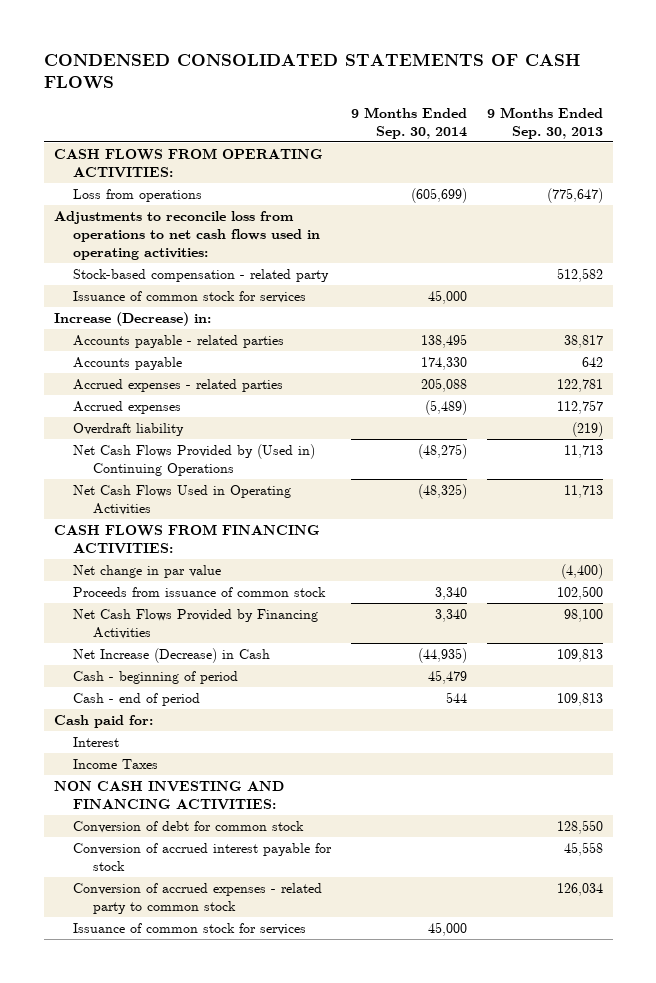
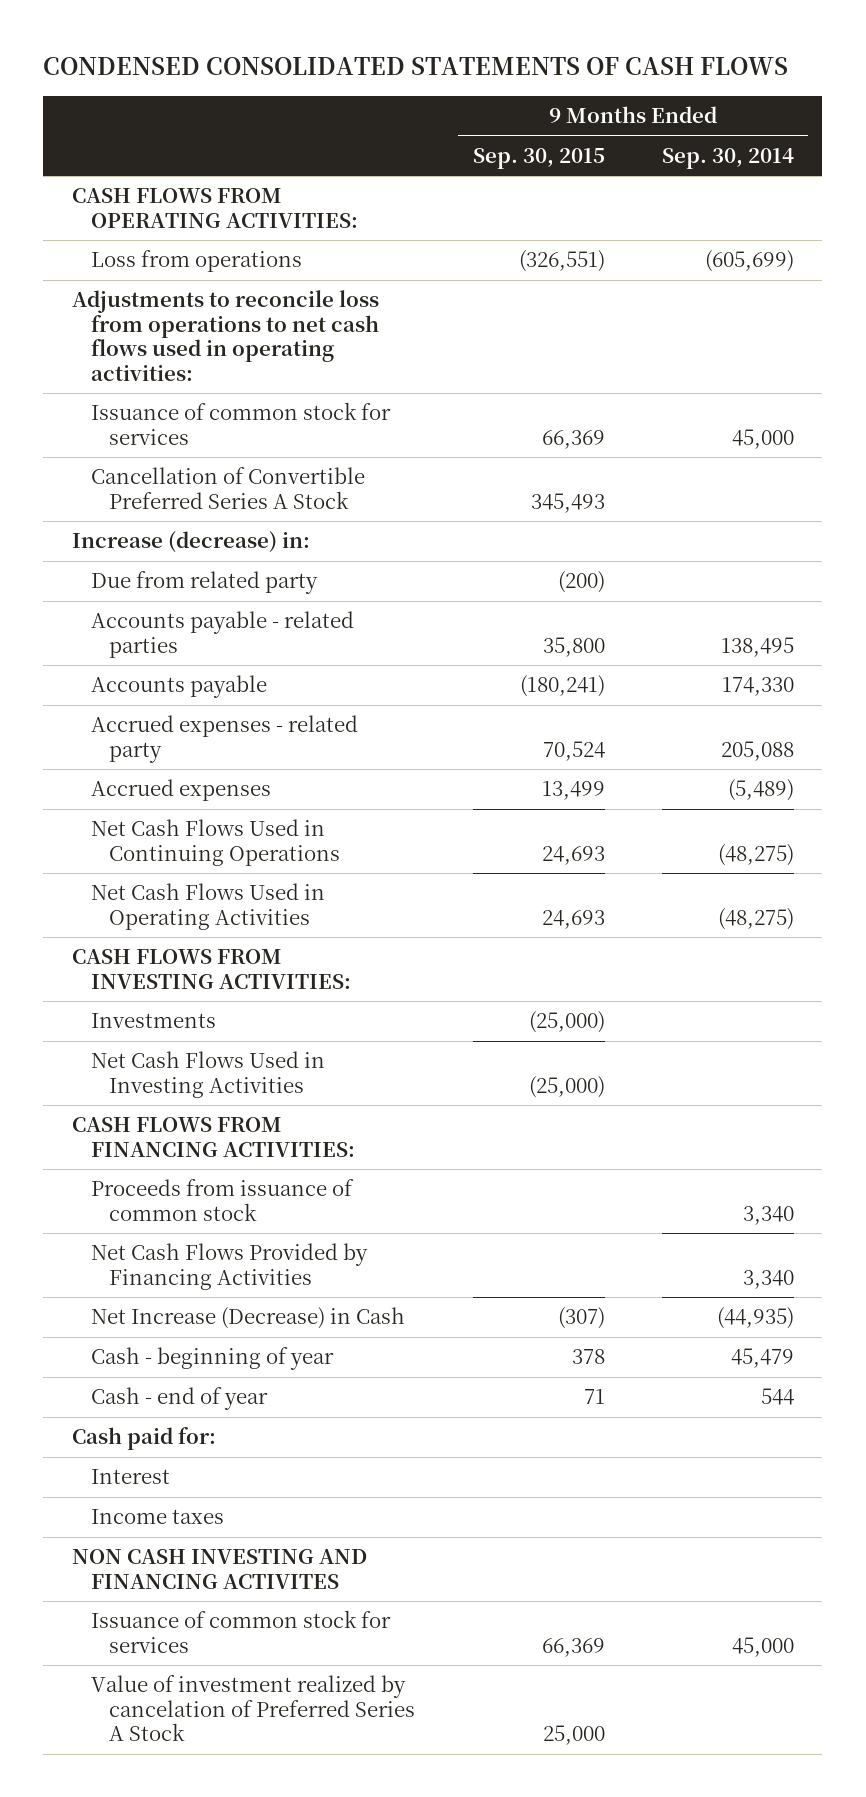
[486,106,603,139] 9 Months Ended Sep. 30, 2013 -> none
none -> [472,147,605,169] Sep. 30, 2015
[73,268,330,282] Stock-based compensation - related party -> none
none -> [90,467,365,509] Cancellation of Convertible Preferred Series A Stock
[53,311,211,326] Increase (Decrease) in: -> [71,531,310,554] Increase (decrease) in:
none -> [90,571,318,595] Due from related party
[73,378,284,392] Accrued expenses - related parties -> [90,715,358,763] Accrued expenses - related party
[73,422,185,436] Overdraft liability -> none
[73,443,316,477] Net Cash Flows Provided by (Used in) Continuing Operations -> [90,819,341,866] Net Cash Flows Used in Continuing Operations
[417,483,467,499] (48,325) -> [717,907,794,930] (48,275)
none -> [71,949,351,989] CASH FLOWS FROM INVESTING ACTIVITIES:
none -> [90,1013,216,1029] Investments
none -> [90,1051,325,1098] Net Cash Flows Used in Investing Activities
[73,564,222,578] Net change in par value -> none
[73,670,239,684] Cash - beginning of period -> [90,1347,334,1371] Cash - beginning of year
[73,692,201,706] Cash - end of period -> [90,1387,268,1411] Cash - end of year
[73,820,305,833] Conversion of debt for common stock -> none
[73,842,333,872] Conversion of accrued interest payable for stock -> none
[73,882,323,915] Conversion of accrued expenses - related party to common stock -> none
[73,758,159,769] Income Taxes -> [90,1509,224,1525] Income taxes
[53,780,284,811] NON CASH INVESTING AND FINANCING ACTIVITIES: -> [71,1549,367,1589] NON CASH INVESTING AND FINANCING ACTIVITES
none -> [90,1675,416,1742] Value of investment realized by cancelation of Preferred Series A Stock

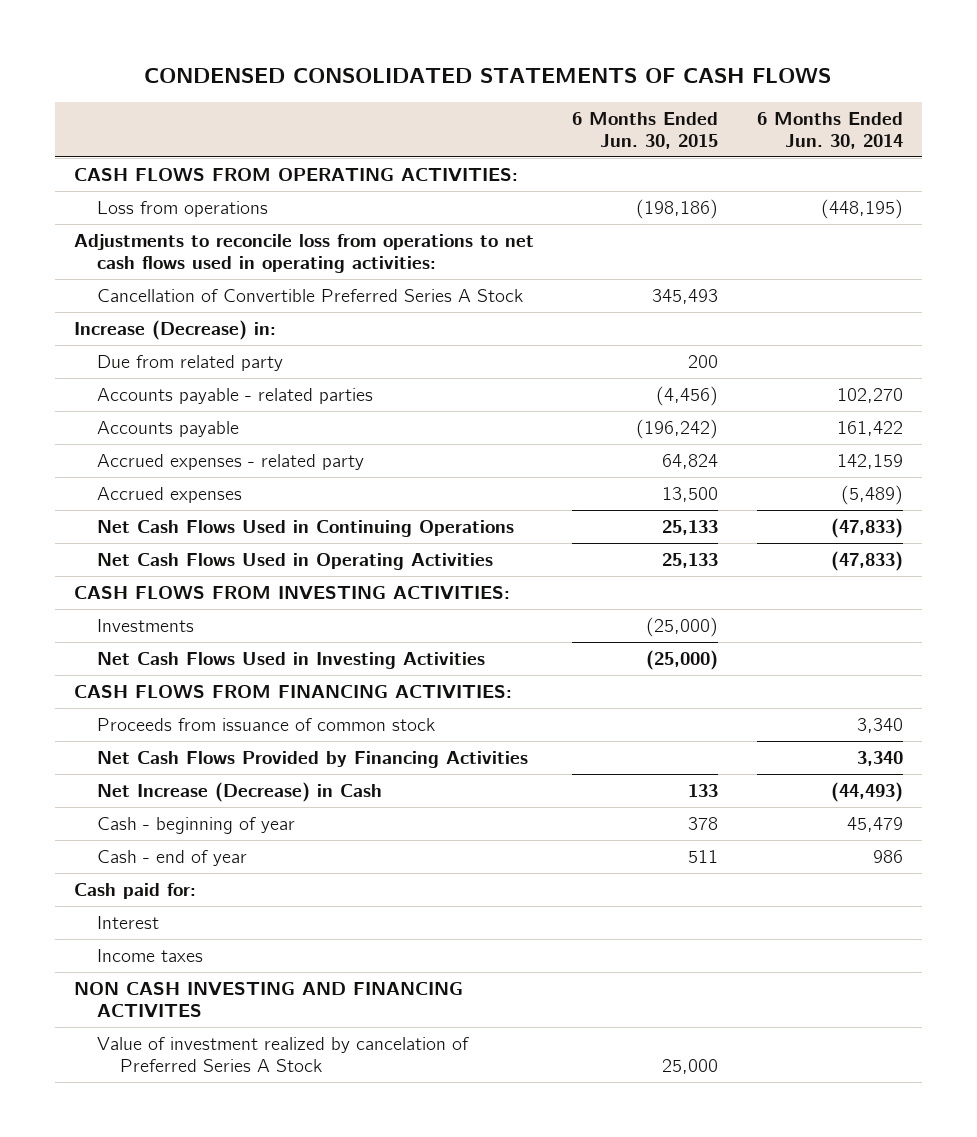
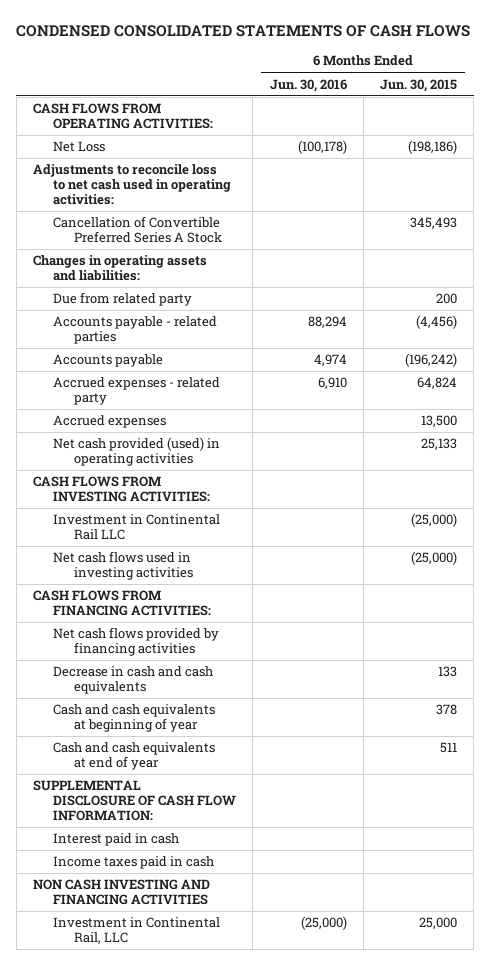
[757,111,904,149] 6 Months Ended Jun. 30, 2014 -> none
none -> [269,78,347,92] Jun. 30, 2016
[96,200,268,217] Loss from operations -> [53,141,106,153] Net Loss
[73,233,534,273] Adjustments to reconcile loss from operations to net cash flows used in operating activities: -> [32,164,232,206] Adjustments to reconcile loss to net cash used in operating activities:
[73,319,276,340] Increase (Decrease) in: -> [32,255,207,282] Changes in operating assets and liabilities:
[96,552,493,570] Net Cash Flows Used in Operating Activities -> none
[96,519,514,537] Net Cash Flows Used in Continuing Operations -> [53,437,221,467] Net cash provided (used) in operating activities
[96,618,194,632] Investments -> [53,514,221,541] Investment in Continental Rail LLC
[96,651,485,669] Net Cash Flows Used in Investing Activities -> [53,551,193,581] Net cash flows used in investing activities
[96,717,435,731] Proceeds from issuance of common stock -> none
[73,882,196,899] Cash paid for: -> none
[96,750,528,768] Net Cash Flows Provided by Financing Activities -> [53,627,220,657] Net cash flows provided by financing activities
[96,781,382,802] Net Increase (Decrease) in Cash -> [53,666,214,695] Decrease in cash and cash equivalents
[96,816,295,834] Cash - beginning of year -> [53,704,216,733] Cash and cash equivalents at beginning of year
[96,849,247,866] Cash - end of year -> [53,742,216,771] Cash and cash equivalents at end of year
none -> [32,780,237,822] SUPPLEMENTAL DISCLOSURE OF CASH FLOW INFORMATION:
[96,915,159,929] Interest -> [53,833,180,847] Interest paid in cash
[96,948,203,962] Income taxes -> [53,856,215,870] Income taxes paid in cash
[73,981,463,1017] NON CASH INVESTING AND FINANCING ACTIVITES -> [32,879,210,906] NON CASH INVESTING AND FINANCING ACTIVITIES
[96,1036,469,1072] Value of investment realized by cancelation of Preferred Series A Stock -> [53,917,221,945] Investment in Continental Rail, LLC

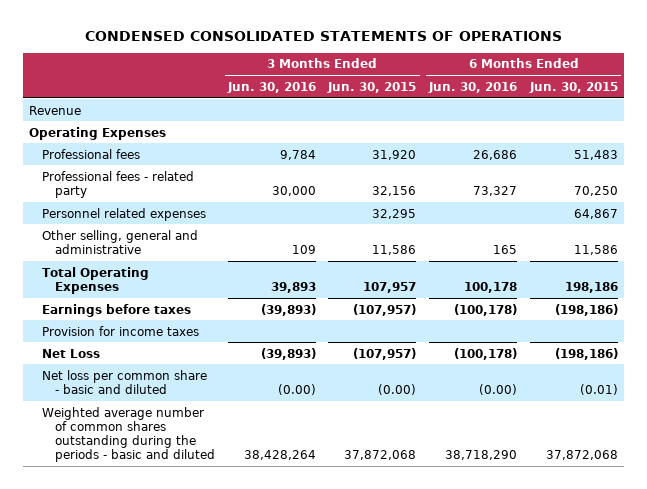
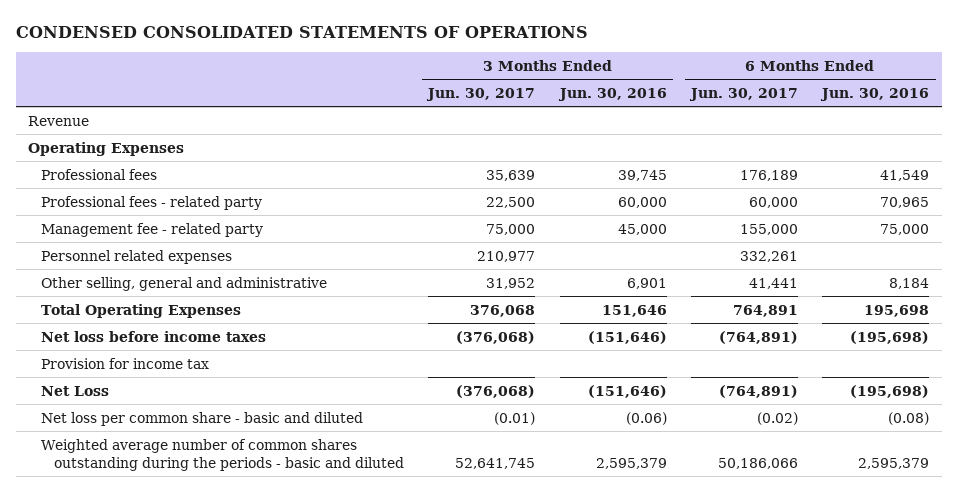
[327,81,417,93] Jun. 30, 2015 -> none
[528,81,618,93] Jun. 30, 2015 -> none
none -> [426,87,536,101] Jun. 30, 2017
none -> [689,87,799,101] Jun. 30, 2017
[279,149,316,160] 9,784 -> [617,169,667,181] 39,745
[473,149,518,160] 26,686 -> [880,169,930,181] 41,549
[271,185,316,196] 30,000 -> [617,196,667,208] 60,000
[473,185,518,196] 73,327 -> [880,196,930,208] 70,965
none -> [40,222,263,237] Management fee - related party
[291,244,316,254] 109 -> [626,277,667,289] 6,901
[493,244,518,254] 165 -> [889,277,930,289] 8,184
[270,281,316,293] 39,893 -> [601,304,667,317] 151,646
[464,281,518,293] 100,178 -> [864,304,930,317] 195,698
[41,303,191,317] Earnings before taxes -> [40,330,266,342] Net loss before income taxes
[260,303,316,316] (39,893) -> [587,330,667,344] (151,646)
[454,303,518,316] (100,178) -> [850,330,930,344] (195,698)
[41,325,199,336] Provision for income taxes -> [40,357,209,369] Provision for income tax
[260,347,316,360] (39,893) -> [587,384,667,398] (151,646)
[454,347,518,360] (100,178) -> [850,384,930,398] (195,698)
[277,383,316,395] (0.00) -> [625,411,667,425] (0.06)
[479,383,518,395] (0.00) -> [888,411,930,425] (0.08)
[243,449,316,460] 38,428,264 -> [595,457,667,469] 2,595,379
[445,449,518,460] 38,718,290 -> [858,457,930,469] 2,595,379

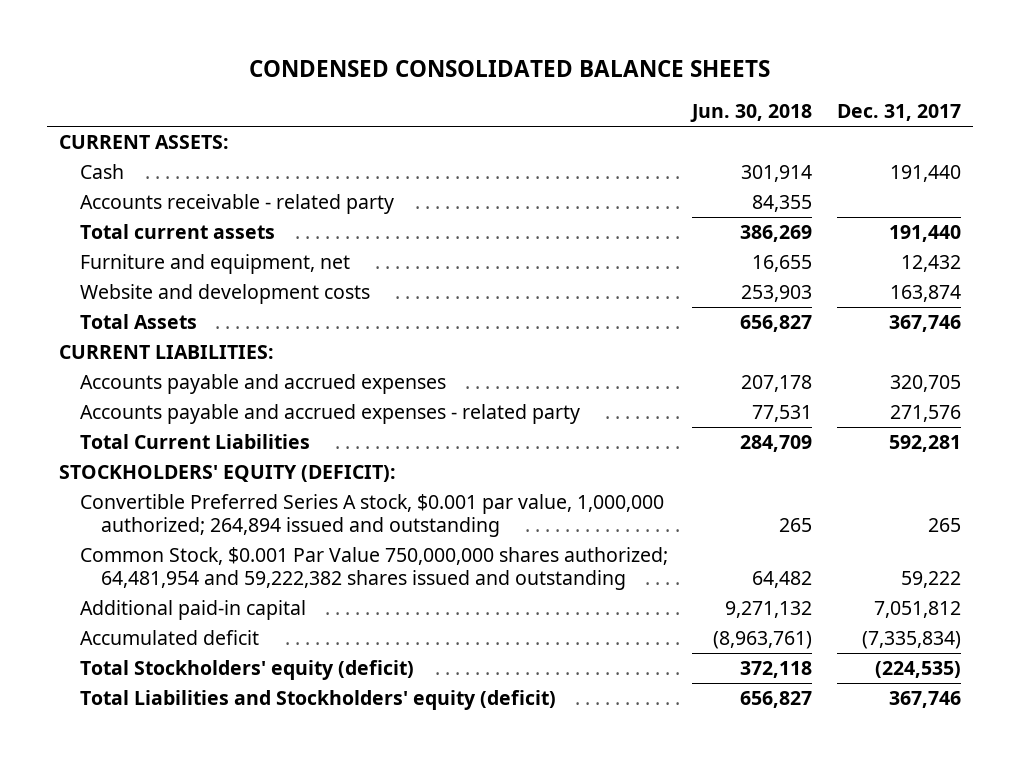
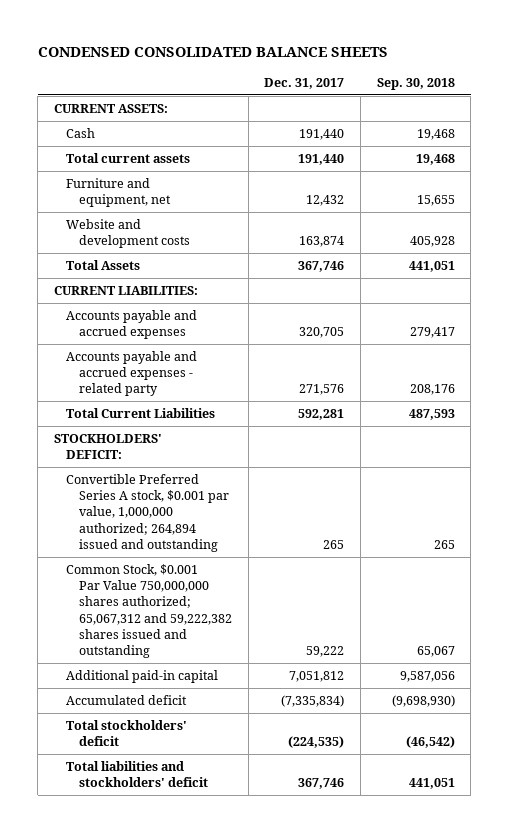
[690,104,813,123] Jun. 30, 2018 -> none
none -> [376,77,455,90] Sep. 30, 2018
[79,193,394,214] Accounts receivable - related party -> none
[58,464,396,482] STOCKHOLDERS' EQUITY (DEFICIT): -> [53,434,162,460] STOCKHOLDERS' DEFICIT:
[79,546,668,590] Common Stock, $0.001 Par Value 750,000,000 shares authorized; 64,481,954 and 59,222,382 shares issued and outstanding -> [66,564,233,658] Common Stock, $0.001 Par Value 750,000,000 shares authorized; 65,067,312 and 59,222,382 shares issued and outstanding
[79,659,414,680] Total Stockholders' equity (deficit) -> [66,720,188,747] Total stockholders' deficit
[79,689,556,710] Total Liabilities and Stockholders' equity (deficit) -> [66,761,209,788] Total liabilities and stockholders' deficit

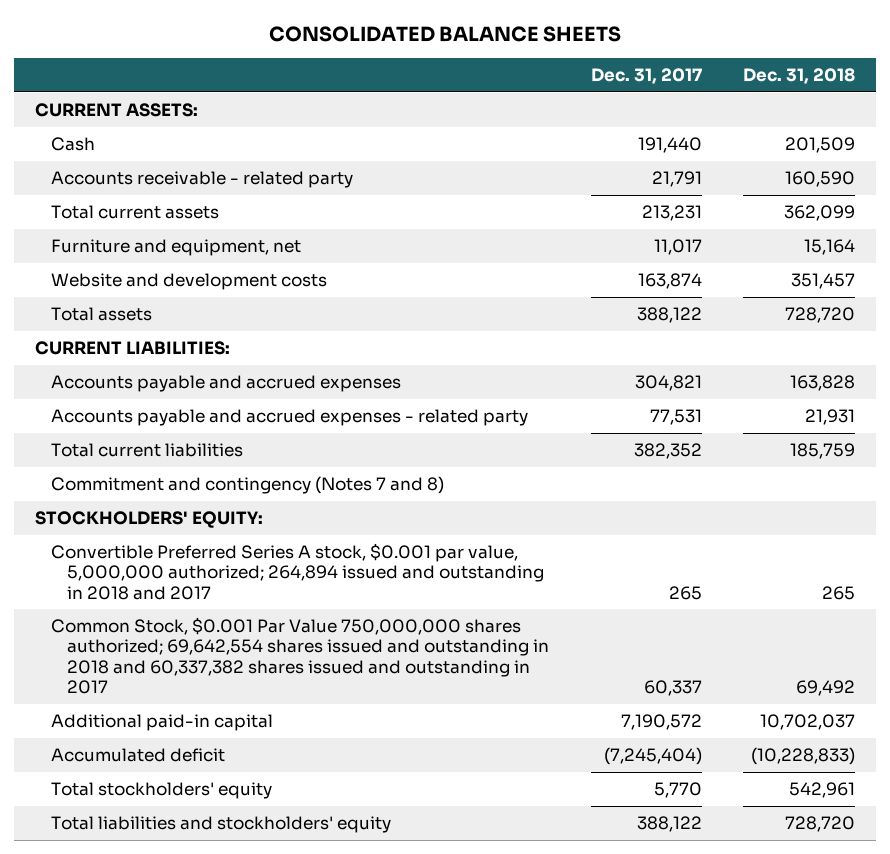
[37,47,388,58] CONDENSED CONSOLIDATED BALANCE SHEETS -> [269,25,622,42] CONSOLIDATED BALANCE SHEETS
[376,77,455,90] Sep. 30, 2018 -> none
none -> [743,67,856,84] Dec. 31, 2018
none -> [51,171,354,189] Accounts receivable - related party
[298,154,345,166] 191,440 -> [641,205,702,222] 213,231
[306,195,345,207] 12,432 -> [653,239,702,256] 11,017
[66,260,141,271] Total Assets -> [51,307,153,322] Total assets
[298,261,345,273] 367,746 -> [636,307,702,324] 388,122
[299,327,345,339] 320,705 -> [634,375,702,392] 304,821
[299,384,345,396] 271,576 -> [649,409,702,426] 77,531
[66,408,216,419] Total Current Liabilities -> [51,443,244,458] Total current liabilities
[298,409,345,421] 592,281 -> [633,443,702,460] 382,352
none -> [51,476,445,495] Commitment and contingency (Notes 7 and 8)
[53,434,162,460] STOCKHOLDERS' DEFICIT: -> [35,511,264,529] STOCKHOLDERS' EQUITY:
[66,474,230,552] Convertible Preferred Series A stock, $0.001 par value, 1,000,000 authorized; 264,894 issued and outstanding -> [51,543,544,600] Convertible Preferred Series A stock, $0.001 par value, 5,000,000 authorized; 264,894 issued and outstanding in 2018 and 2017
[66,564,233,658] Common Stock, $0.001 Par Value 750,000,000 shares authorized; 65,067,312 and 59,222,382 shares issued and outstanding -> [51,617,549,695] Common Stock, $0.001 Par Value 750,000,000 shares authorized; 69,642,554 shares issued and outstanding in 2018 and 60,337,382 shares issued and outstanding in 2017
[306,645,345,657] 59,222 -> [643,680,702,697] 60,337
[289,671,345,683] 7,051,812 -> [620,714,702,731] 7,190,572
[281,695,345,708] (7,335,834) -> [603,747,702,766] (7,245,404)
[66,720,188,747] Total stockholders' deficit -> [51,782,273,800] Total stockholders' equity
[288,736,345,749] (224,535) -> [653,782,702,799] 5,770
[66,761,209,788] Total liabilities and stockholders' deficit -> [51,816,392,834] Total liabilities and stockholders' equity
[298,778,345,790] 367,746 -> [636,816,702,833] 388,122

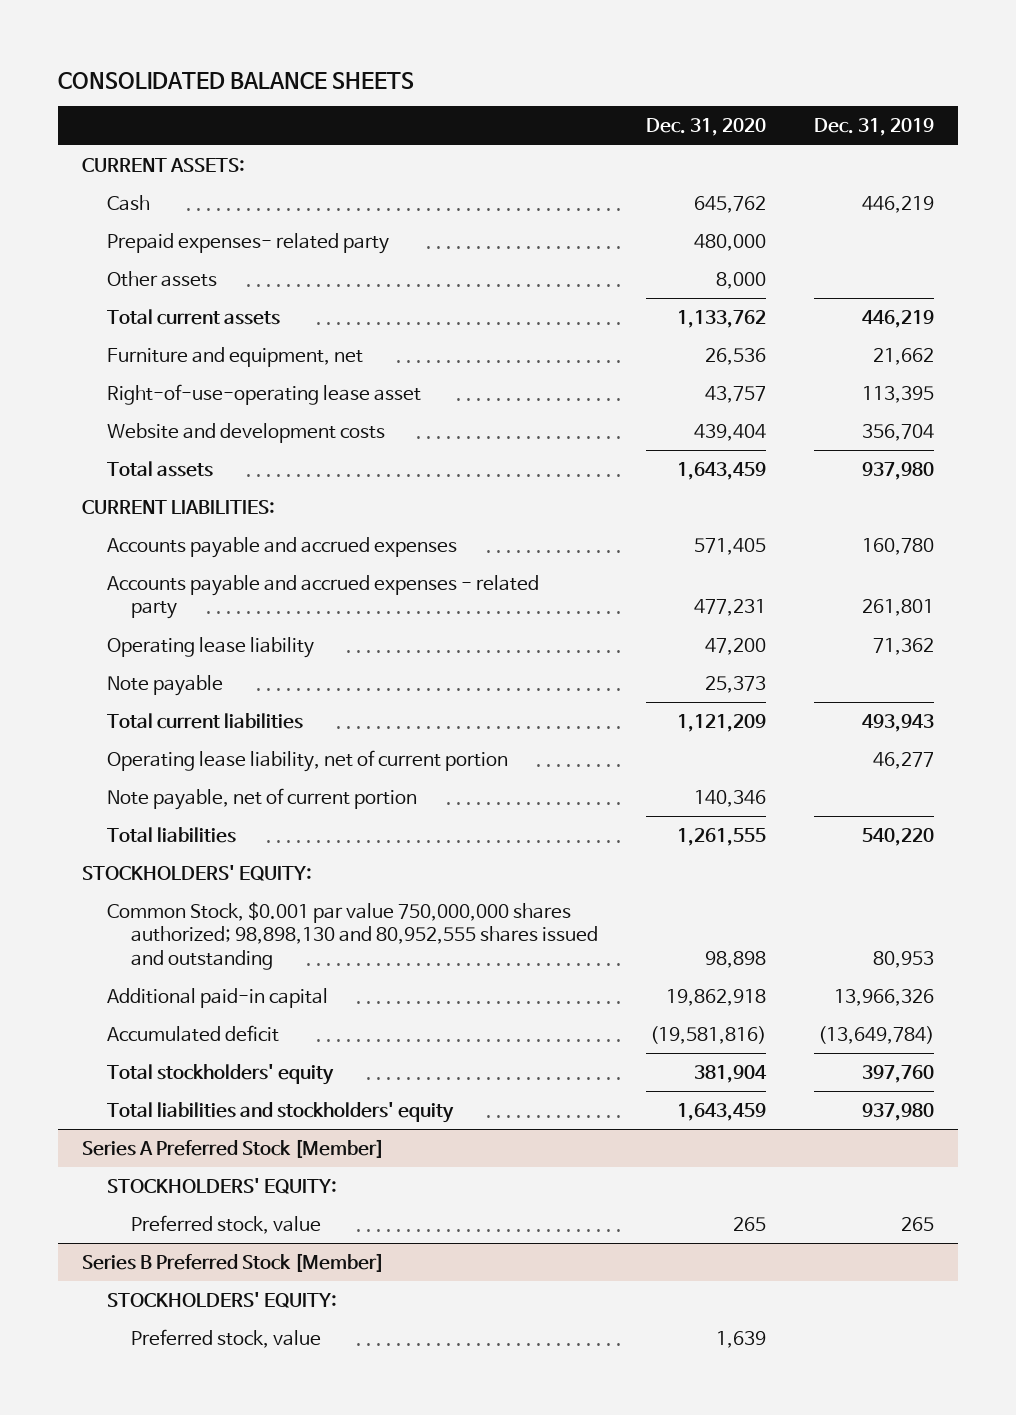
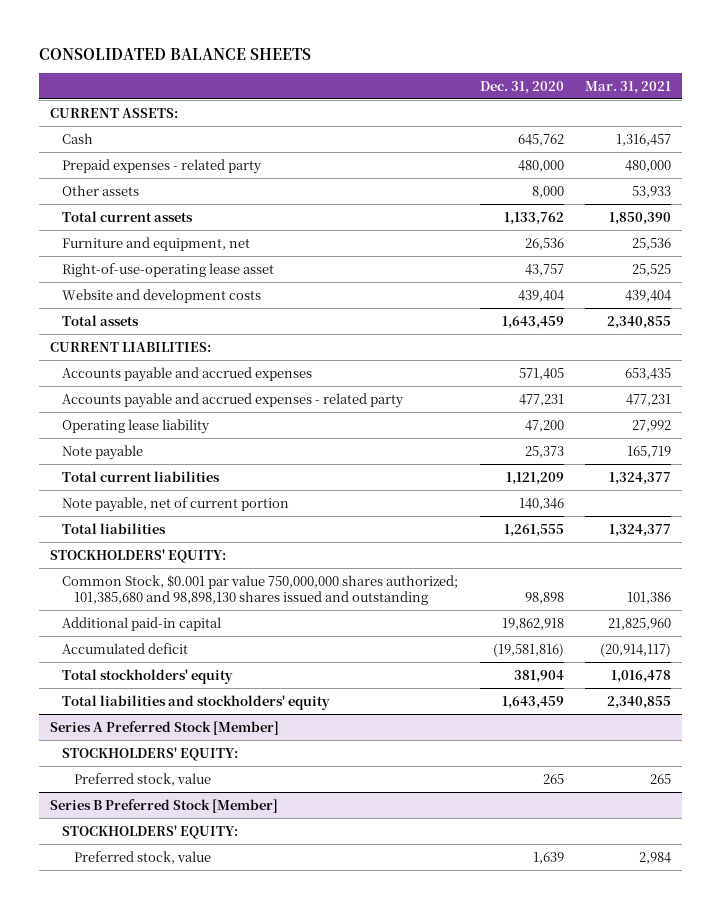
[814,118,935,137] Dec. 31, 2019 -> none
none -> [585,80,672,94] Mar. 31, 2021
[106,232,389,254] Prepaid expenses- related party -> [62,158,263,174] Prepaid expenses - related party
[106,749,508,772] Operating lease liability, net of current portion -> none
[106,901,599,970] Common Stock, $0.001 par value 750,000,000 shares authorized; 98,898,130 and 80,952,555 shares issued and outstanding -> [62,574,459,606] Common Stock, $0.001 par value 750,000,000 shares authorized; 101,385,680 and 98,898,130 shares issued and outstanding

